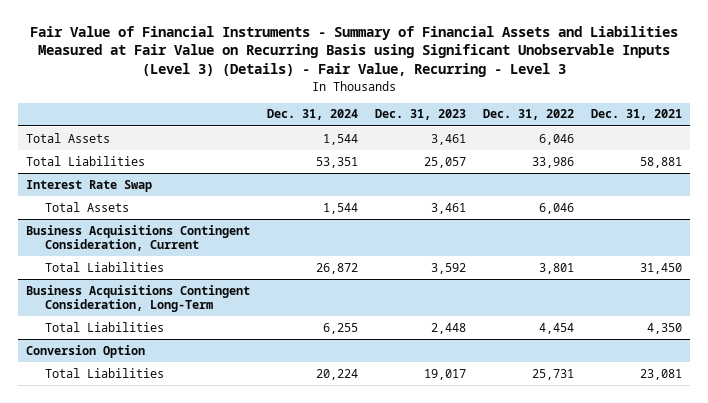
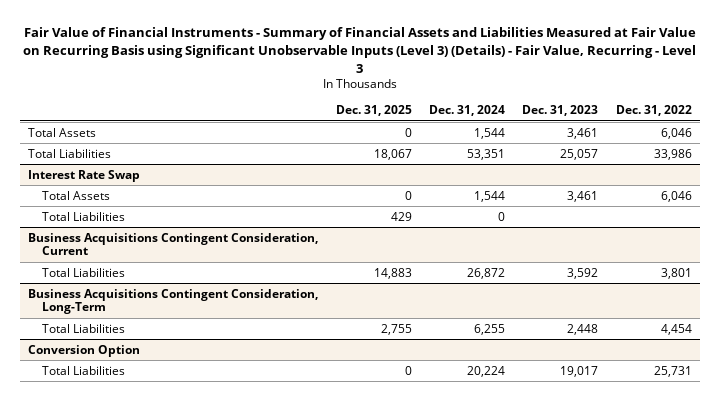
[590,109,682,121] Dec. 31, 2021 -> none
none -> [335,105,412,117] Dec. 31, 2025
none -> [42,211,126,221] Total Liabilities

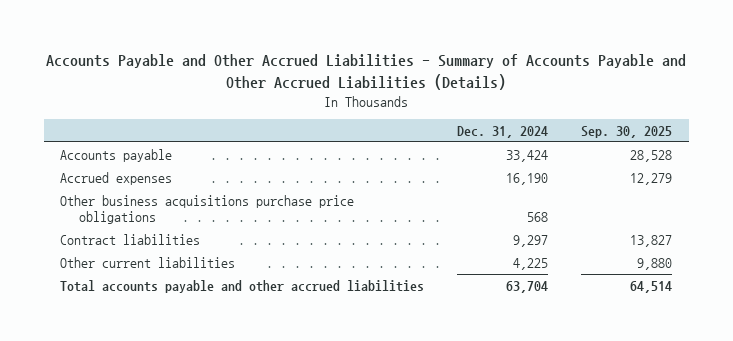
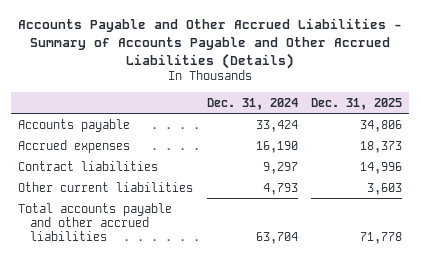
[581,126,673,139] Sep. 30, 2025 -> none
none -> [311,97,403,110] Dec. 31, 2025
[60,194,355,224] Other business acquisitions purchase price obligations -> none
[513,257,549,270] 4,225 -> [262,182,298,195] 4,793

